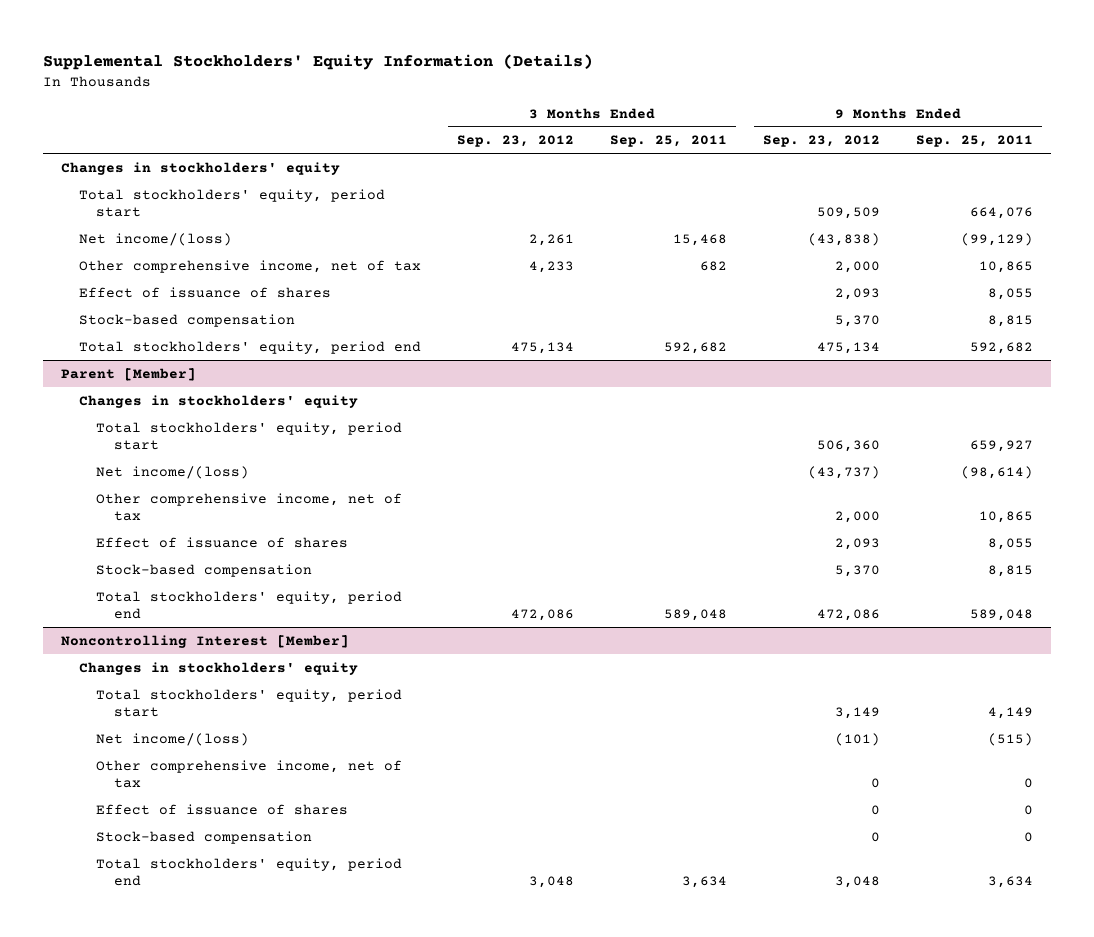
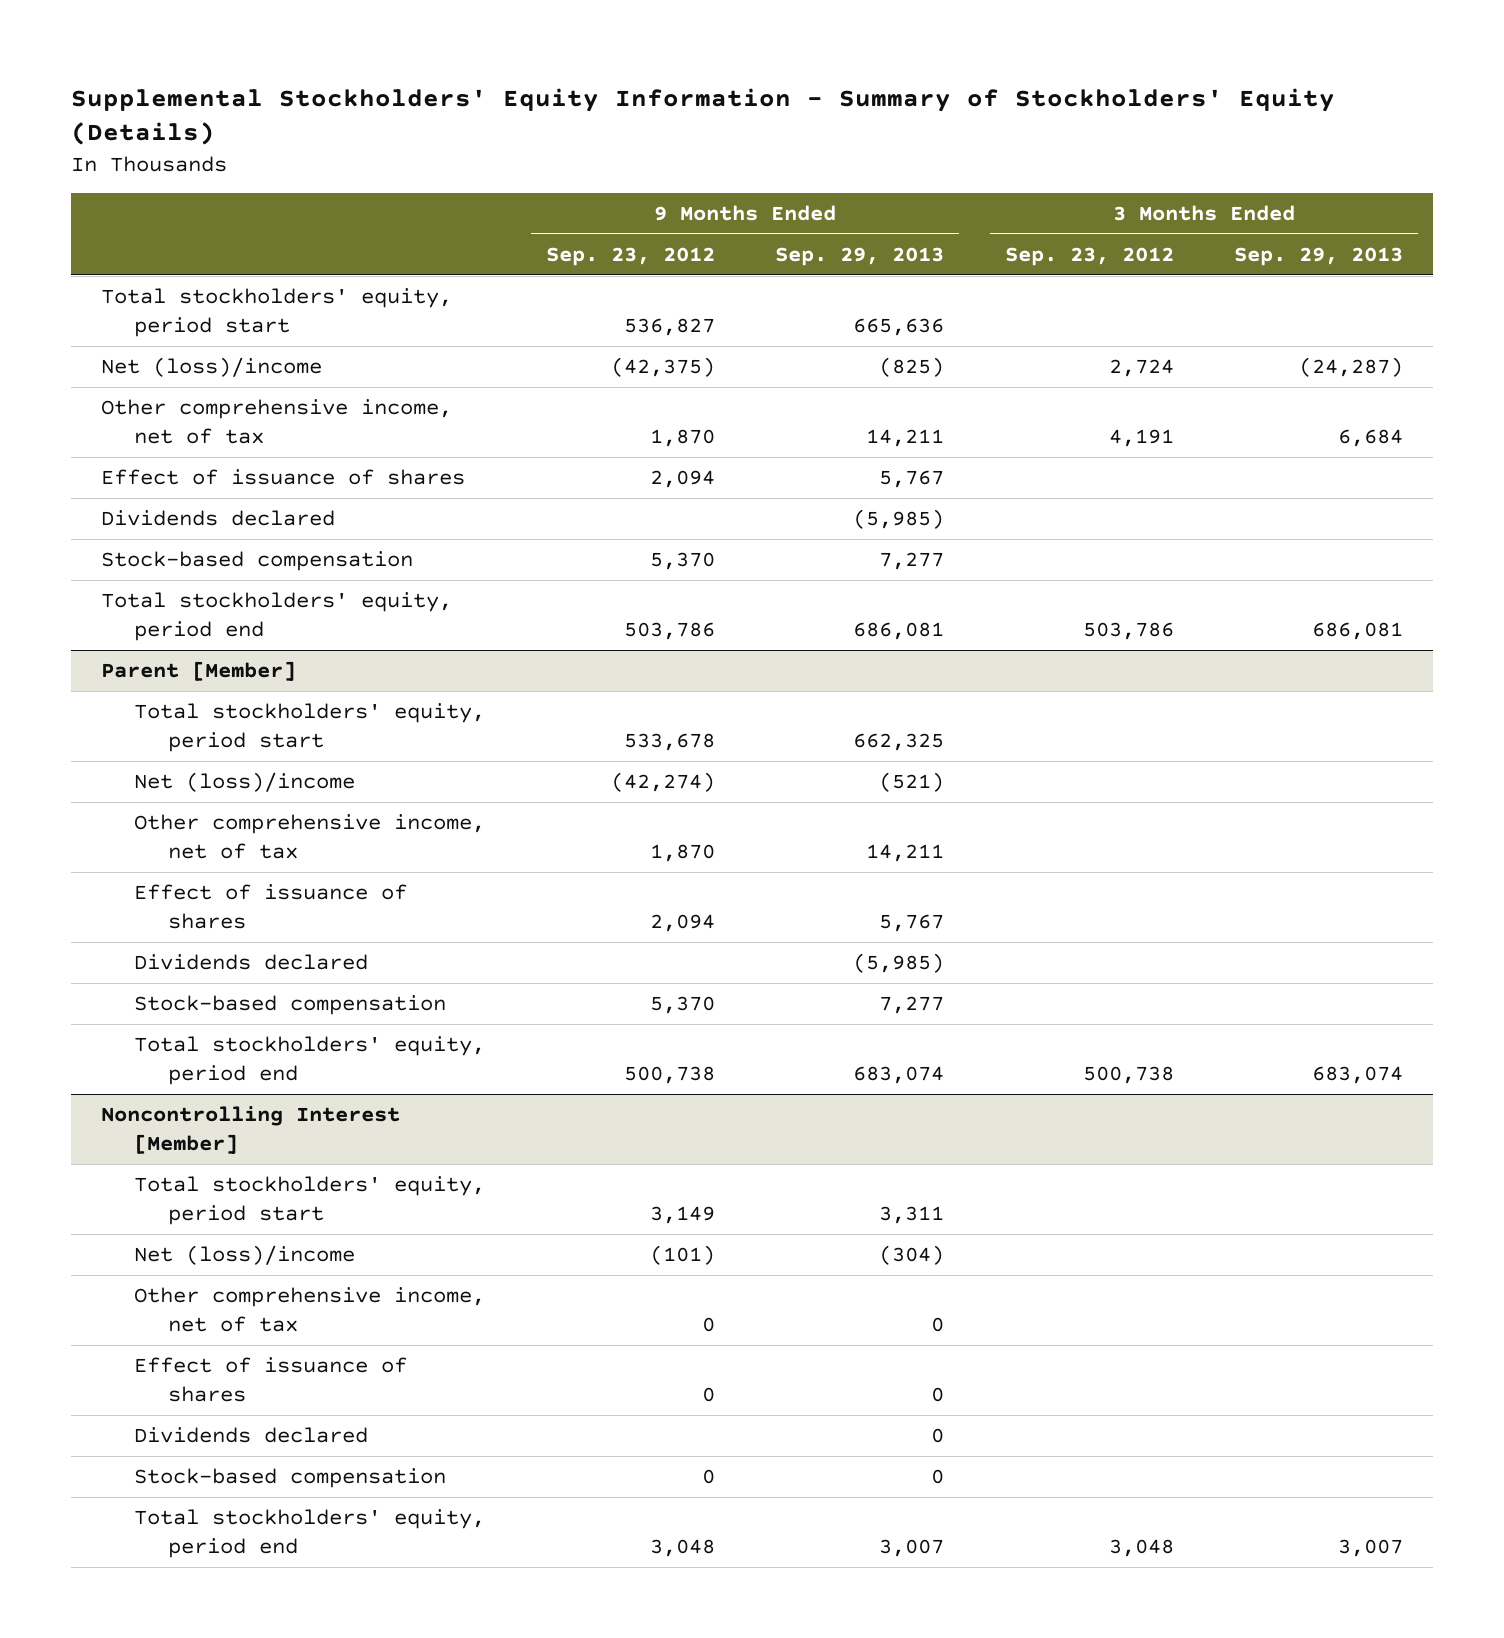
[43,53,594,70] Supplemental Stockholders' Equity Information (Details) -> [70,87,1335,146] Supplemental Stockholders' Equity Information - Summary of Stockholders' Equity (Details)
[609,135,727,148] Sep. 25, 2011 -> none
[915,135,1033,148] Sep. 25, 2011 -> none
none -> [775,246,945,266] Sep. 29, 2013
none -> [1234,246,1404,266] Sep. 29, 2013
[61,161,341,175] Changes in stockholders' equity -> none
[816,207,880,220] 509,509 -> [623,317,715,336] 536,827
[78,232,232,246] Net income/(loss) -> [100,356,322,377] Net (loss)/income
[528,233,574,246] 2,261 -> [1108,358,1174,377] 2,724
[807,232,880,246] (43,838) -> [610,356,715,377] (42,375)
[528,260,574,273] 4,233 -> [1108,428,1174,447] 4,191
[834,260,880,273] 2,000 -> [649,428,715,447] 1,870
[834,287,880,300] 2,093 -> [649,469,715,488] 2,094
none -> [100,509,335,526] Dividends declared
[510,341,574,354] 475,134 -> [1082,621,1174,640] 503,786
[816,341,880,354] 475,134 -> [623,621,715,640] 503,786
[78,394,358,408] Changes in stockholders' equity -> none
[816,440,880,453] 506,360 -> [623,732,715,751] 533,678
[96,465,250,479] Net income/(loss) -> [134,771,356,792] Net (loss)/income
[807,465,880,479] (43,737) -> [610,771,715,792] (42,274)
[834,511,880,524] 2,000 -> [649,843,715,862] 1,870
[834,537,880,550] 2,093 -> [649,913,715,932] 2,094
none -> [134,953,369,970] Dividends declared
[510,609,574,622] 472,086 -> [1082,1065,1174,1084] 500,738
[816,609,880,622] 472,086 -> [623,1065,715,1084] 500,738
[78,661,358,675] Changes in stockholders' equity -> none
[96,732,250,746] Net income/(loss) -> [134,1244,356,1265] Net (loss)/income
none -> [134,1426,369,1443] Dividends declared

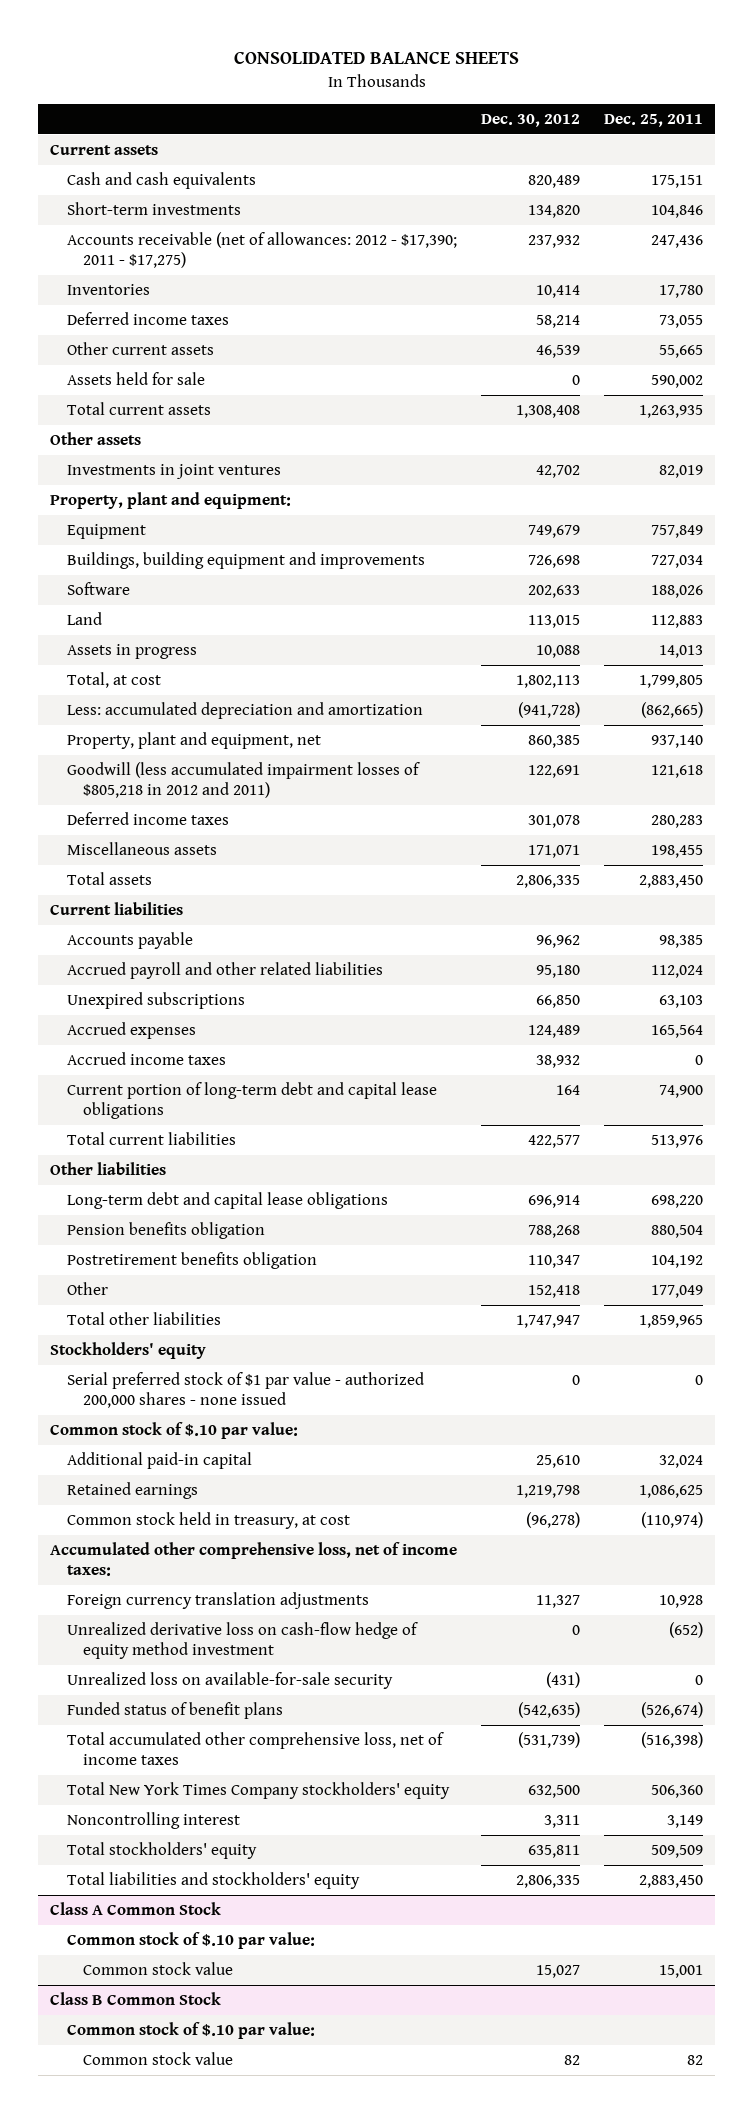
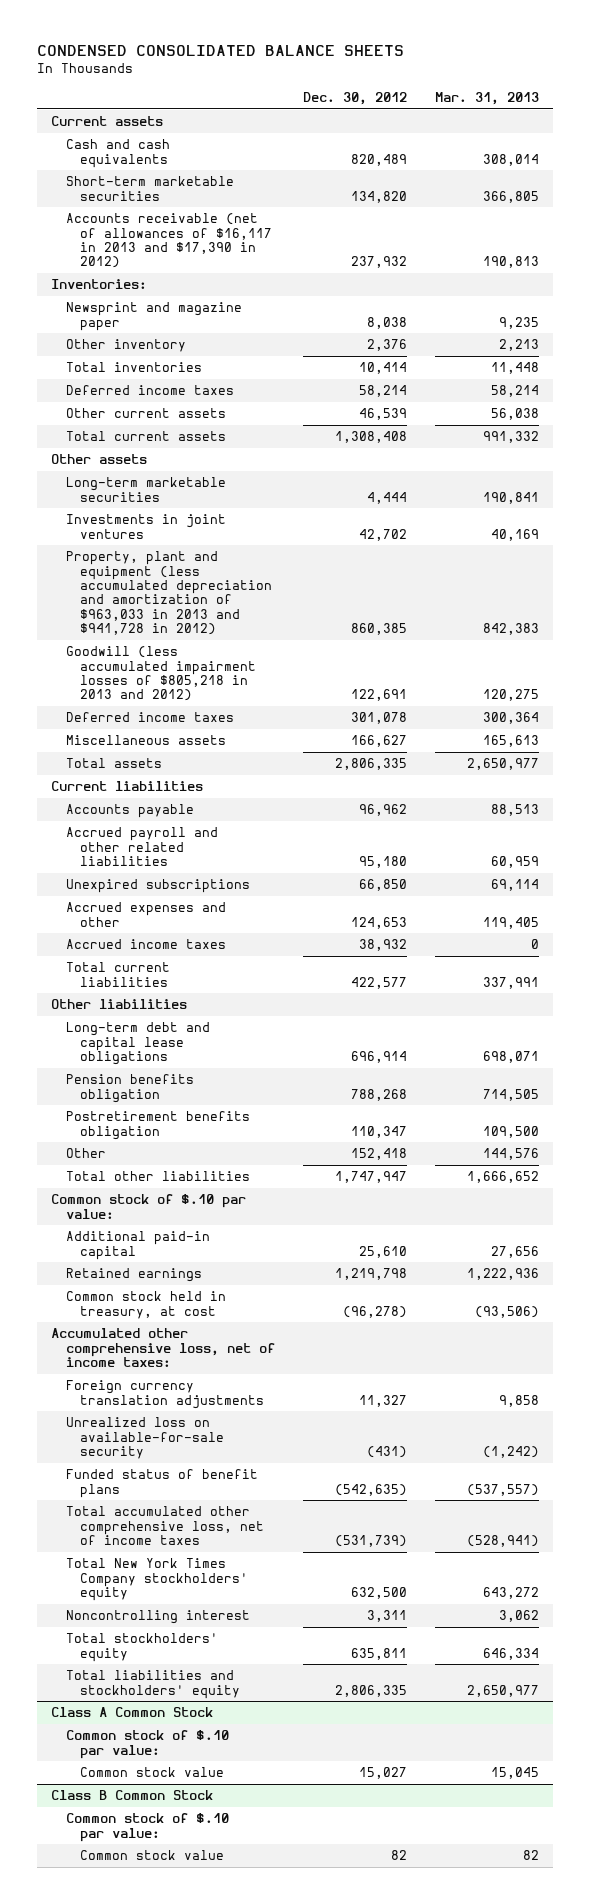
[233,51,519,65] CONSOLIDATED BALANCE SHEETS -> [37,45,405,57] CONDENSED CONSOLIDATED BALANCE SHEETS
[604,113,704,127] Dec. 25, 2011 -> none
none -> [435,91,540,105] Mar. 31, 2013
[66,202,241,216] Short-term investments -> [65,176,234,201] Short-term marketable securities
[66,232,457,268] Accounts receivable (net of allowances: 2012 - $17,390; 2011 - $17,275) -> [65,213,273,269] Accounts receivable (net of allowances of $16,117 in 2013 and $17,390 in 2012)
none -> [51,279,148,290] Inventories:
none -> [65,302,242,331] Newsprint and magazine paper
none -> [65,339,186,353] Other inventory
[66,284,150,296] Inventories -> [65,362,202,373] Total inventories
[66,372,205,386] Assets held for sale -> none
none -> [65,477,226,502] Long-term marketable securities
[50,492,292,510] Property, plant and equipment: -> none
[66,524,146,540] Equipment -> none
[66,552,425,570] Buildings, building equipment and improvements -> none
[66,582,130,596] Software -> none
[66,612,102,626] Land -> none
[66,644,197,660] Assets in progress -> none
[66,672,161,689] Total, at cost -> none
[66,702,423,720] Less: accumulated depreciation and amortization -> none
[66,732,321,750] Property, plant and equipment, net -> [65,551,273,636] Property, plant and equipment (less accumulated depreciation and amortization of $963,033 in 2013 and $941,728 in 2012)
[66,762,420,798] Goodwill (less accumulated impairment losses of $805,218 in 2012 and 2011) -> [65,646,257,702] Goodwill (less accumulated impairment losses of $805,218 in 2013 and 2012)
[528,845,581,859] 171,071 -> [350,735,407,748] 166,627
[66,1022,196,1040] Accrued expenses -> [65,902,226,927] Accrued expenses and other
[528,1025,581,1039] 124,489 -> [350,916,407,929] 124,653
[66,1082,437,1119] Current portion of long-term debt and capital lease obligations -> none
[50,1342,207,1360] Stockholders' equity -> none
[66,1372,424,1408] Serial preferred stock of $1 par value - authorized 200,000 shares - none issued -> none
[66,1622,418,1659] Unrealized derivative loss on cash-flow hedge of equity method investment -> none

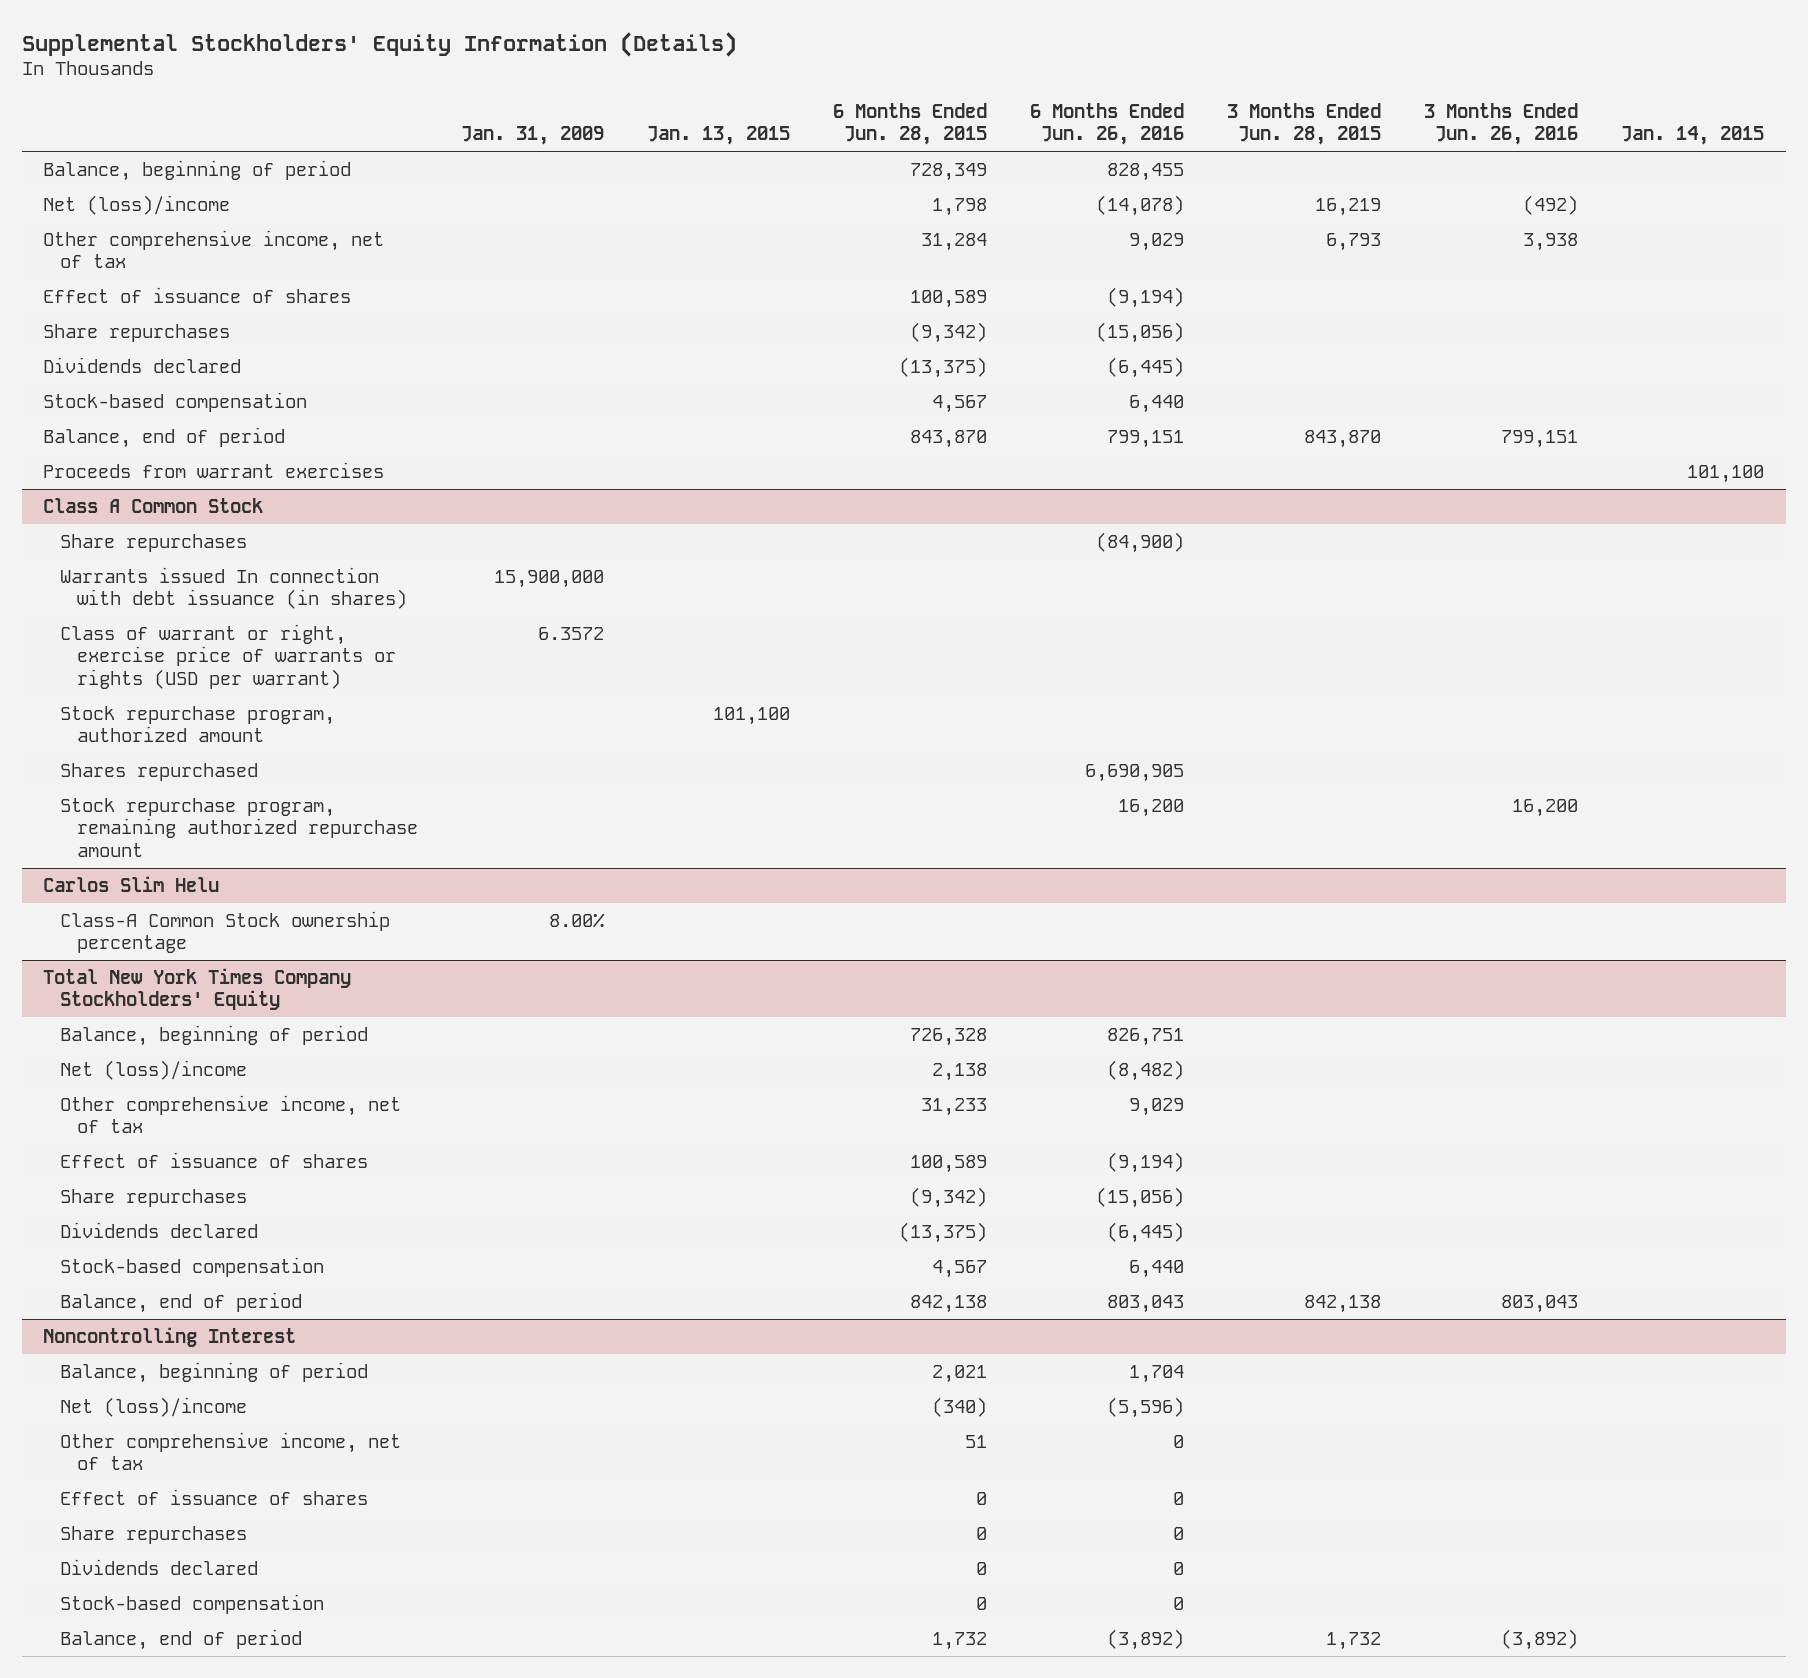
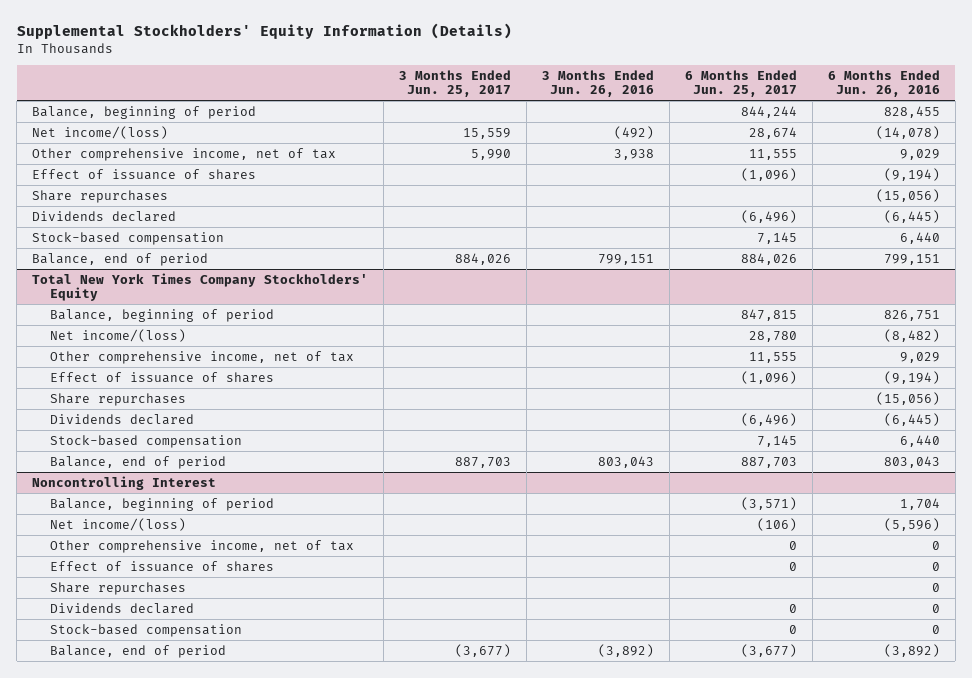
[460,126,604,146] Jan. 31, 2009 -> none
[646,126,790,146] Jan. 13, 2015 -> none
[832,102,987,146] 6 Months Ended Jun. 28, 2015 -> none
[1227,102,1382,146] 3 Months Ended Jun. 28, 2015 -> none
[1621,126,1765,146] Jan. 14, 2015 -> none
none -> [399,69,512,98] 3 Months Ended Jun. 25, 2017
none -> [684,69,797,98] 6 Months Ended Jun. 25, 2017
[43,194,231,215] Net (loss)/income -> [32,125,169,139] Net income/(loss)
[43,461,385,478] Proceeds from warrant exercises -> none
[43,497,264,513] Class A Common Stock -> none
[59,533,247,552] Share repurchases -> none
[59,566,407,610] Warrants issued In connection with debt issuance (in shares) -> none
[59,623,396,689] Class of warrant or right, exercise price of warrants or rights (USD per warrant) -> none
[59,705,335,743] Stock repurchase program, authorized amount -> none
[59,762,258,781] Shares repurchased -> none
[59,797,418,857] Stock repurchase program, remaining authorized repurchase amount -> none
[43,875,220,892] Carlos Slim Helu -> none
[59,910,390,954] Class-A Common Stock ownership percentage -> none
[59,1059,247,1080] Net (loss)/income -> [49,328,186,342] Net income/(loss)
[59,1396,247,1417] Net (loss)/income -> [49,517,186,531] Net income/(loss)

